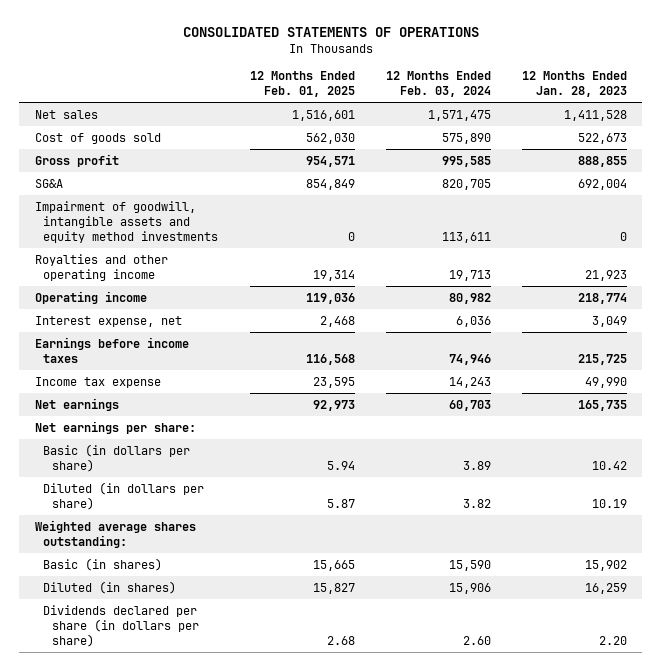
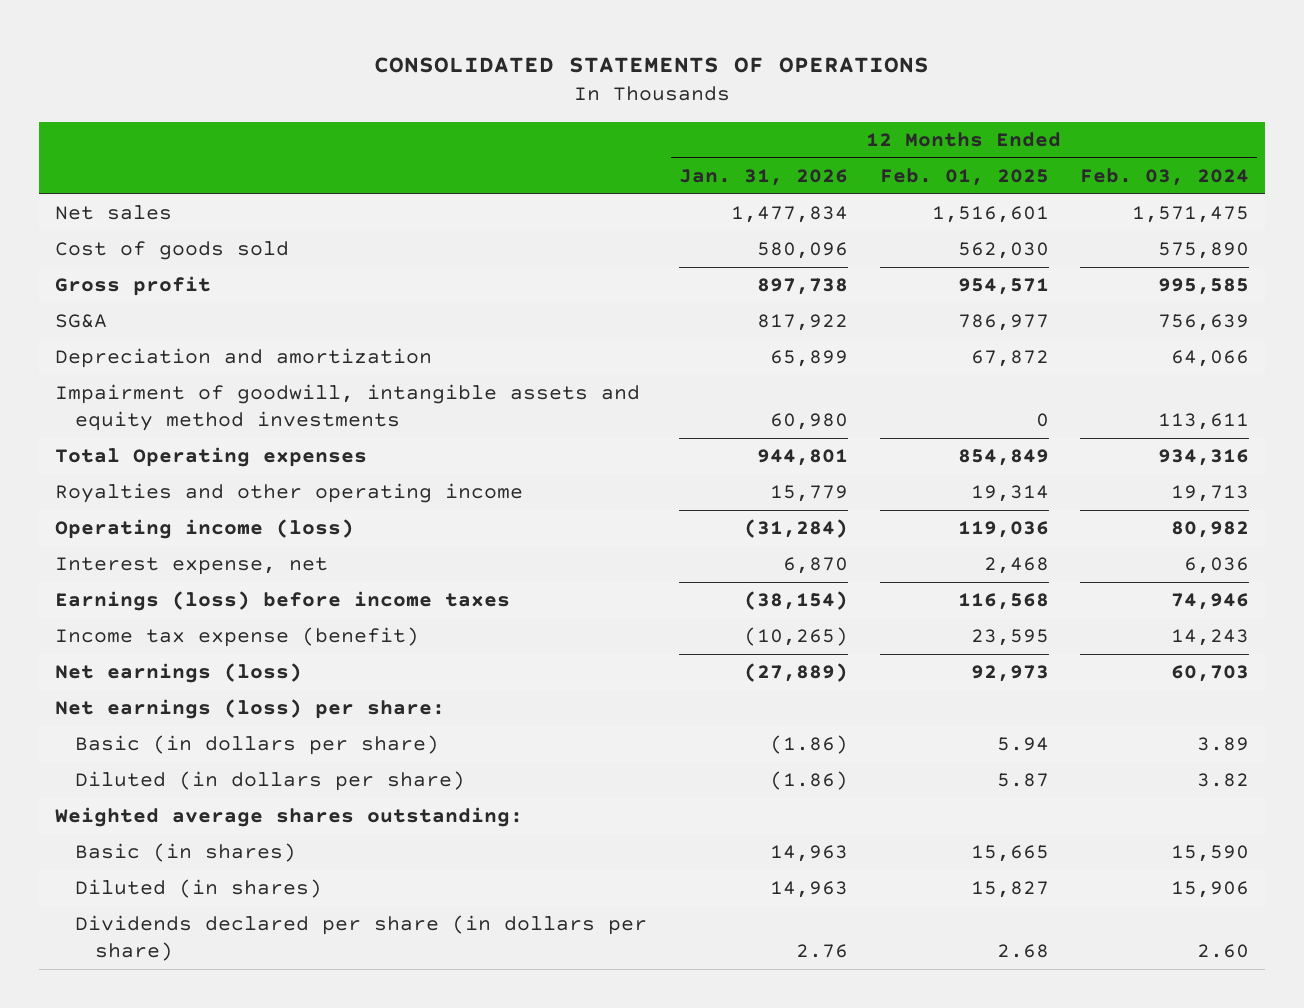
[521,71,627,98] 12 Months Ended Jan. 28, 2023 -> none
none -> [678,168,848,186] Jan. 31, 2026
[305,178,355,190] 854,849 -> [957,314,1049,332] 786,977
[441,178,491,190] 820,705 -> [1158,314,1250,332] 756,639
none -> [54,348,432,369] Depreciation and amortization
none -> [54,447,367,468] Total Operating expenses
[34,290,147,304] Operating income -> [54,519,354,540] Operating income (loss)
[34,336,189,363] Earnings before income taxes -> [54,591,510,612] Earnings (loss) before income taxes
[34,376,161,388] Income tax expense -> [54,627,419,648] Income tax expense (benefit)
[34,397,119,411] Net earnings -> [54,663,302,684] Net earnings (loss)
[34,420,196,434] Net earnings per share: -> [54,699,445,720] Net earnings (loss) per share:

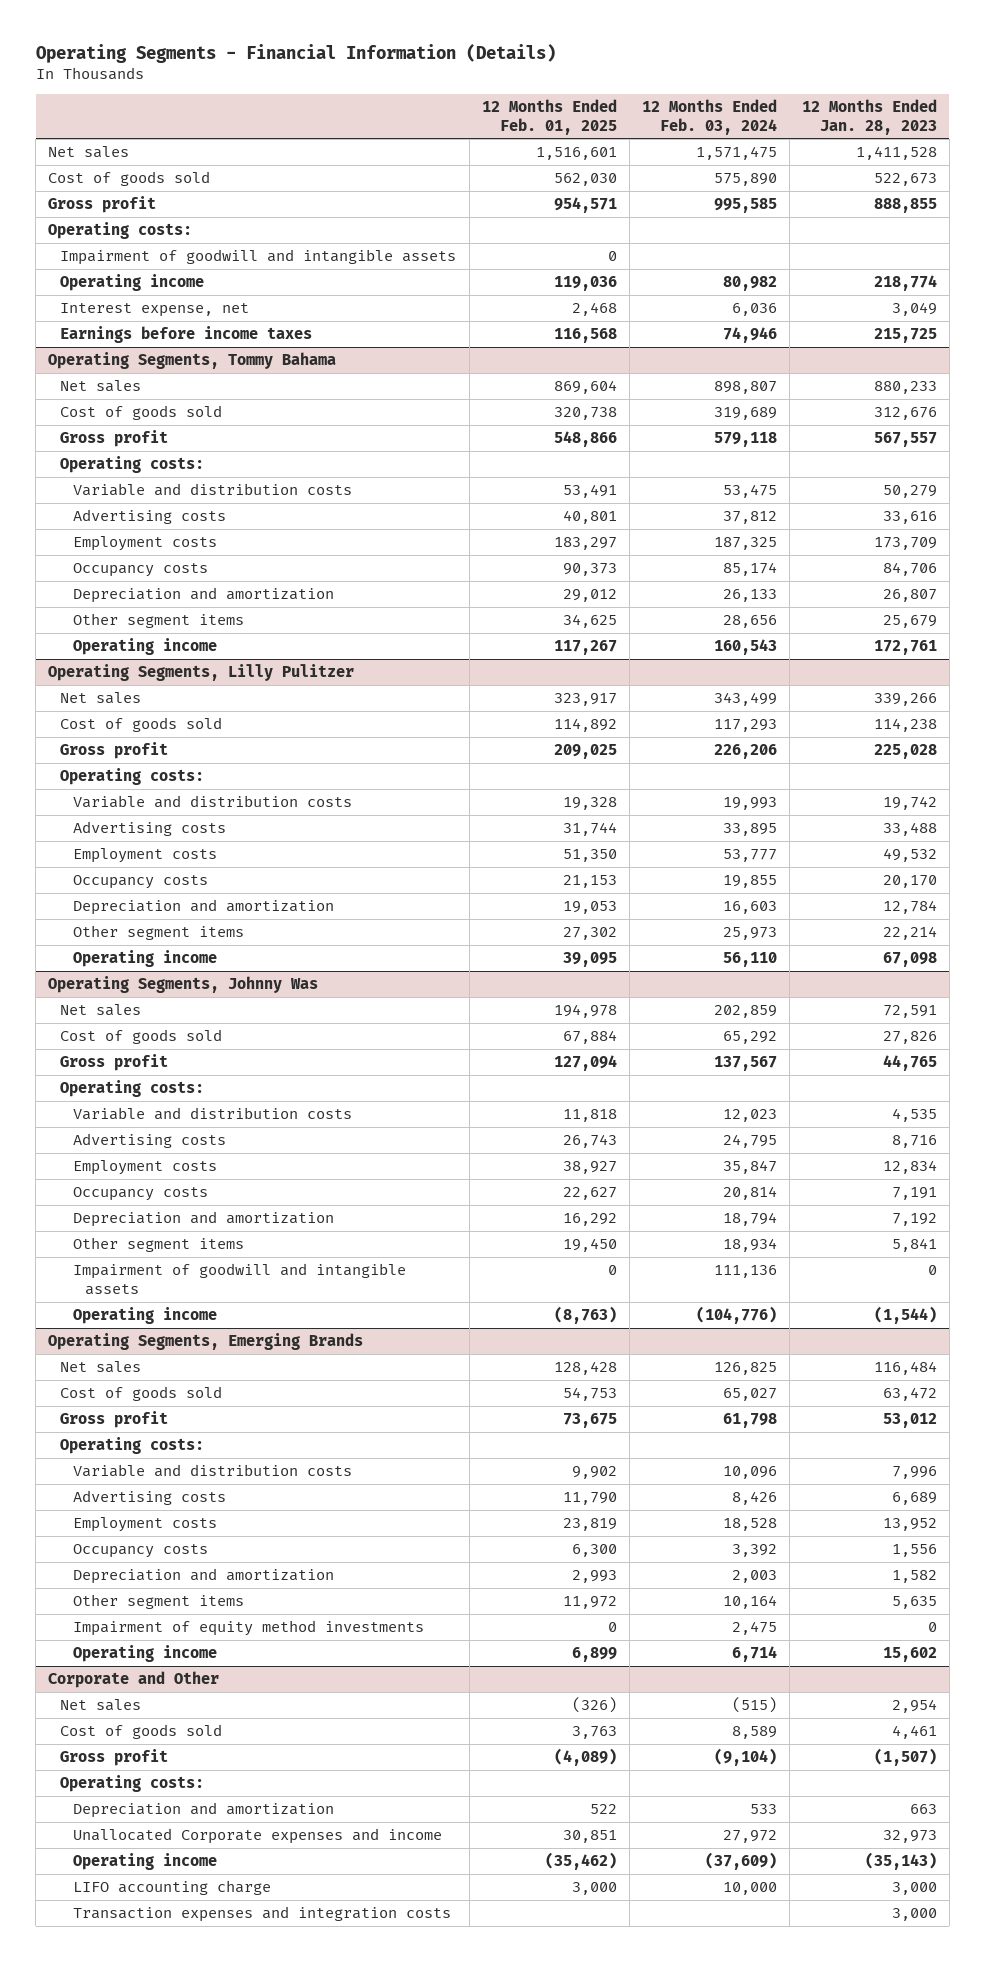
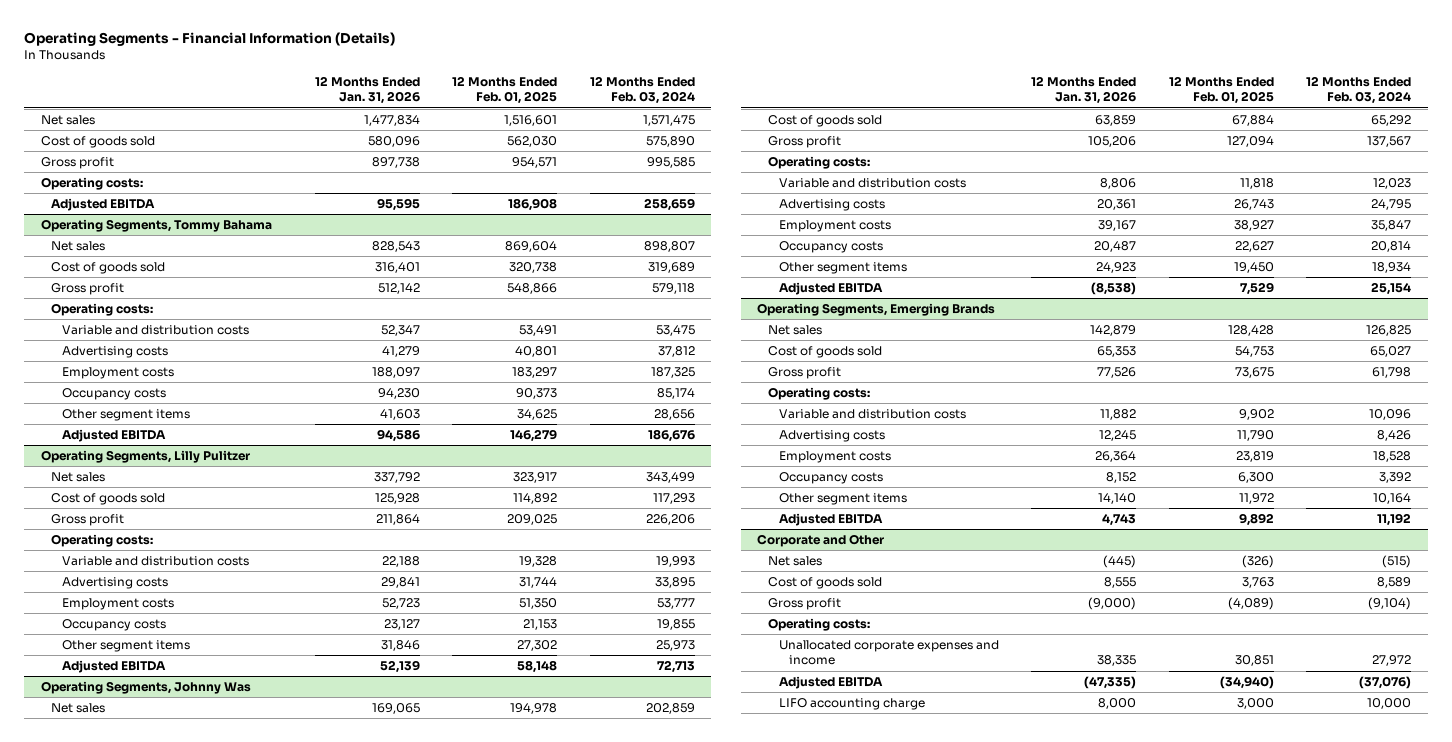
[801,98,937,135] 12 Months Ended Jan. 28, 2023 -> none
none -> [314,75,420,105] 12 Months Ended Jan. 31, 2026
[60,249,457,266] Impairment of goodwill and intangible assets -> none
[60,274,205,292] Operating income -> none
[60,303,250,318] Interest expense, net -> none
[60,326,313,344] Earnings before income taxes -> none
none -> [51,198,156,212] Adjusted EBITDA
[72,587,334,604] Depreciation and amortization -> none
[72,638,217,656] Operating income -> none
none -> [62,429,167,443] Adjusted EBITDA
[72,899,334,916] Depreciation and amortization -> none
[72,950,217,968] Operating income -> none
none -> [62,660,167,674] Adjusted EBITDA
[72,1211,334,1228] Depreciation and amortization -> none
[72,1263,406,1296] Impairment of goodwill and intangible assets -> none
[72,1307,217,1325] Operating income -> none
none -> [778,282,883,296] Adjusted EBITDA
[72,1568,334,1585] Depreciation and amortization -> none
[72,1620,424,1637] Impairment of equity method investments -> none
[72,1645,217,1663] Operating income -> none
none -> [778,513,883,527] Adjusted EBITDA
[72,1802,334,1819] Depreciation and amortization -> none
[72,1853,217,1871] Operating income -> none
[72,1828,442,1845] Unallocated Corporate expenses and income -> [778,640,999,666] Unallocated corporate expenses and income
none -> [778,676,883,690] Adjusted EBITDA
[72,1906,451,1923] Transaction expenses and integration costs -> none

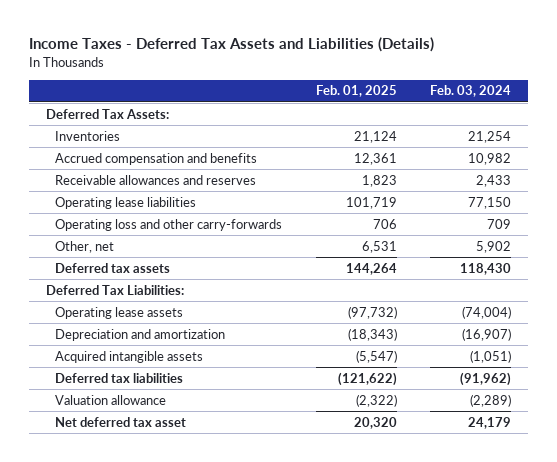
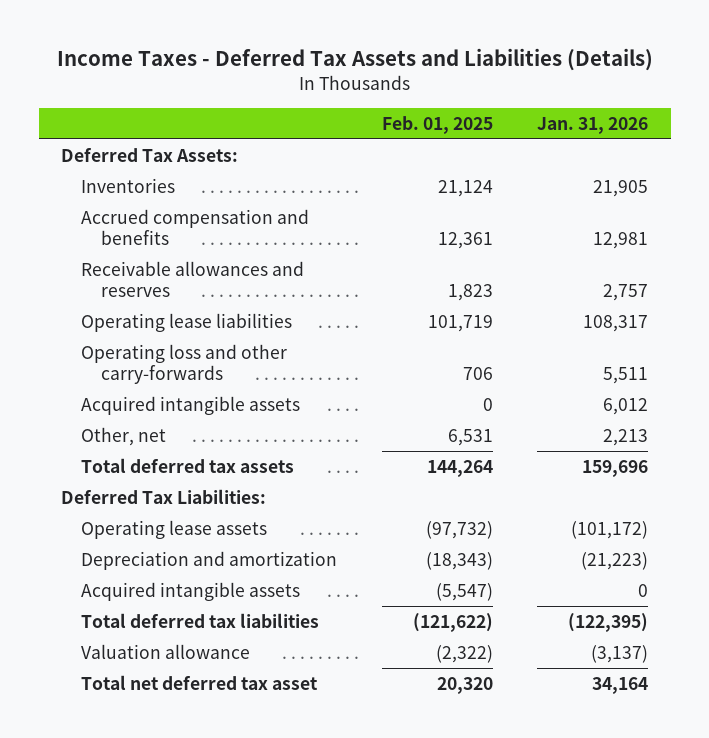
[430,85,512,98] Feb. 03, 2024 -> none
none -> [537,116,649,134] Jan. 31, 2026
none -> [80,395,300,415] Acquired intangible assets
[55,262,171,273] Deferred tax assets -> [80,457,294,473] Total deferred tax assets
[55,372,184,383] Deferred tax liabilities -> [80,612,319,628] Total deferred tax liabilities
[55,416,187,427] Net deferred tax asset -> [80,674,318,690] Total net deferred tax asset

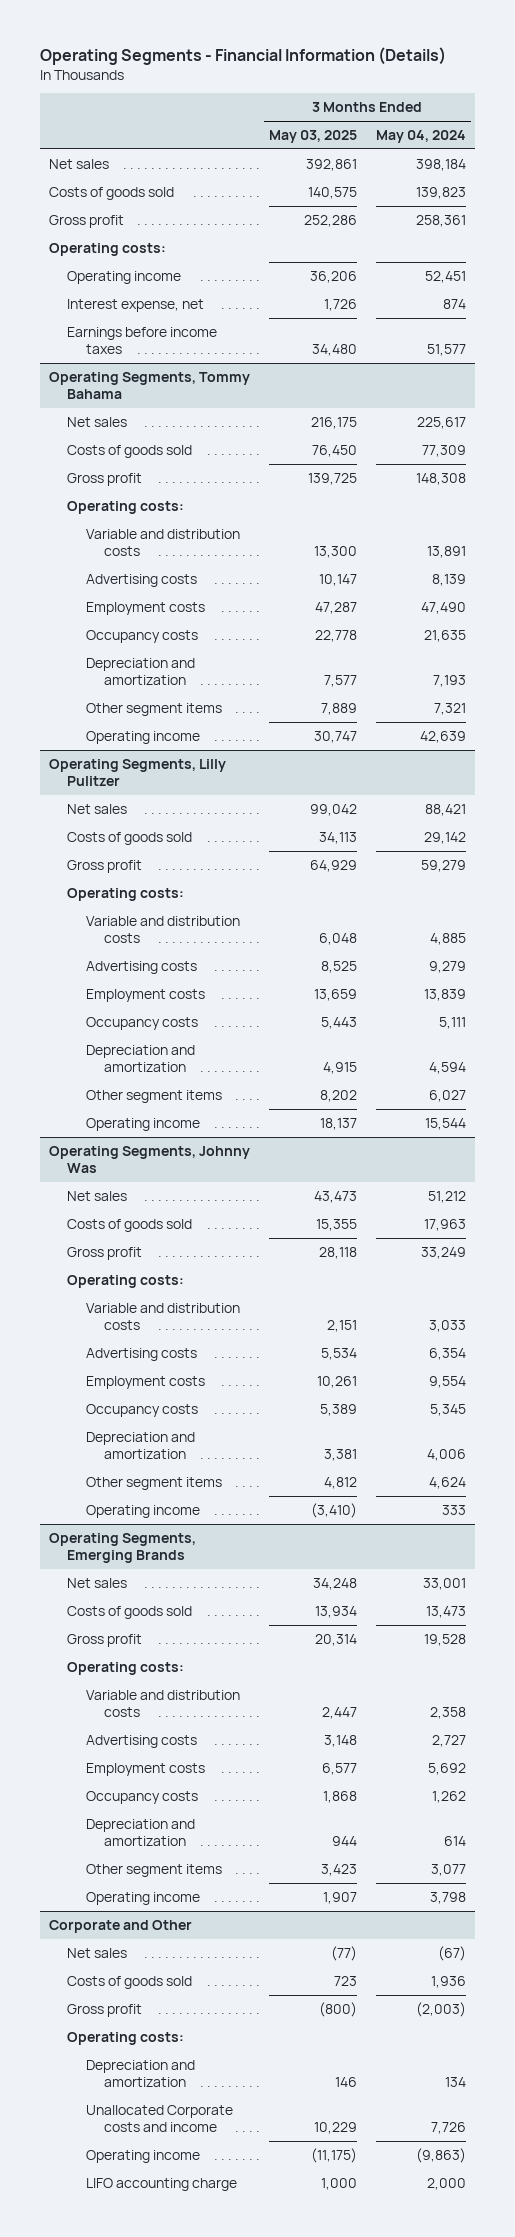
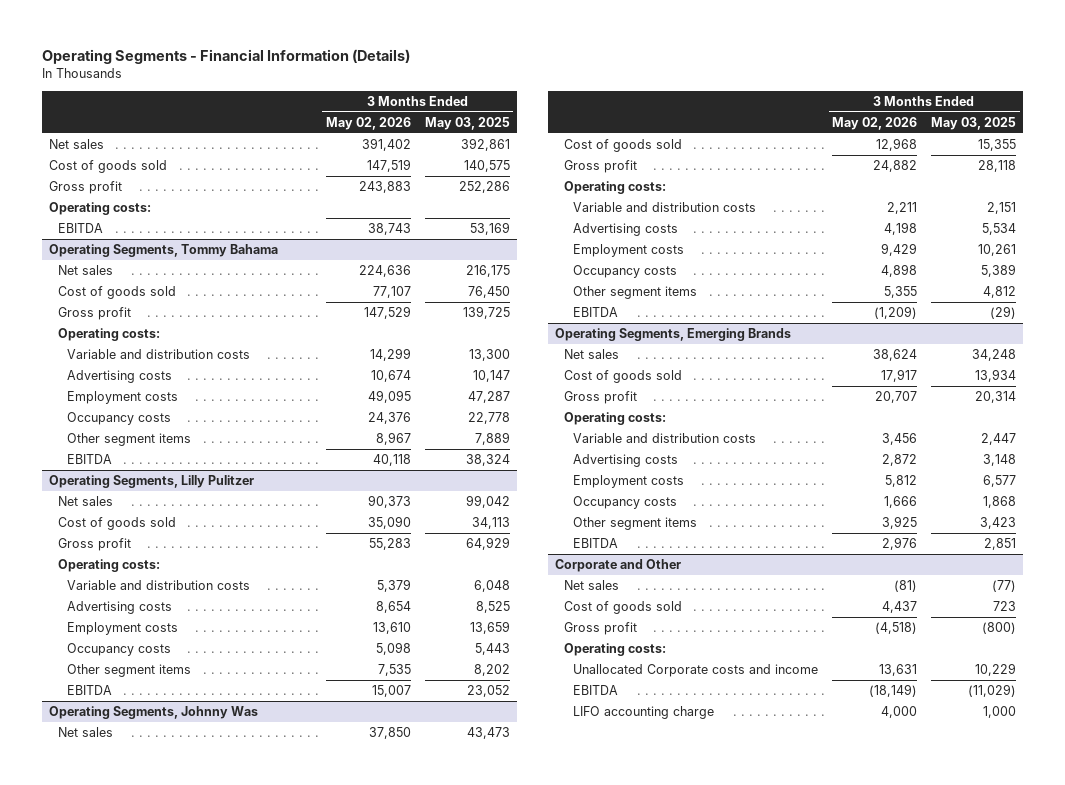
[375,130,466,144] May 04, 2024 -> none
none -> [325,116,411,130] May 02, 2026
[49,186,175,200] Costs of goods sold -> [48,160,167,174] Cost of goods sold
[67,270,182,284] Operating income -> none
[67,298,205,312] Interest expense, net -> none
[67,326,218,355] Earnings before income taxes -> none
none -> [57,223,103,234] EBITDA
[67,444,193,458] Costs of goods sold -> [57,286,176,300] Cost of goods sold
[85,657,195,686] Depreciation and amortization -> none
[85,730,200,744] Operating income -> none
none -> [67,454,113,465] EBITDA
[67,831,193,845] Costs of goods sold -> [57,517,176,531] Cost of goods sold
[85,1044,195,1073] Depreciation and amortization -> none
[85,1117,200,1131] Operating income -> none
none -> [67,685,113,696] EBITDA
[67,1218,193,1232] Costs of goods sold -> [564,139,683,153] Cost of goods sold
[85,1431,195,1460] Depreciation and amortization -> none
[85,1504,200,1518] Operating income -> none
none -> [573,307,619,318] EBITDA
[67,1605,193,1619] Costs of goods sold -> [564,370,683,384] Cost of goods sold
[85,1818,195,1847] Depreciation and amortization -> none
[85,1891,200,1905] Operating income -> none
none -> [573,538,619,549] EBITDA
[67,1975,193,1989] Costs of goods sold -> [564,601,683,615] Cost of goods sold
[85,2059,195,2088] Depreciation and amortization -> none
[85,2149,200,2163] Operating income -> none
none -> [573,685,619,696] EBITDA

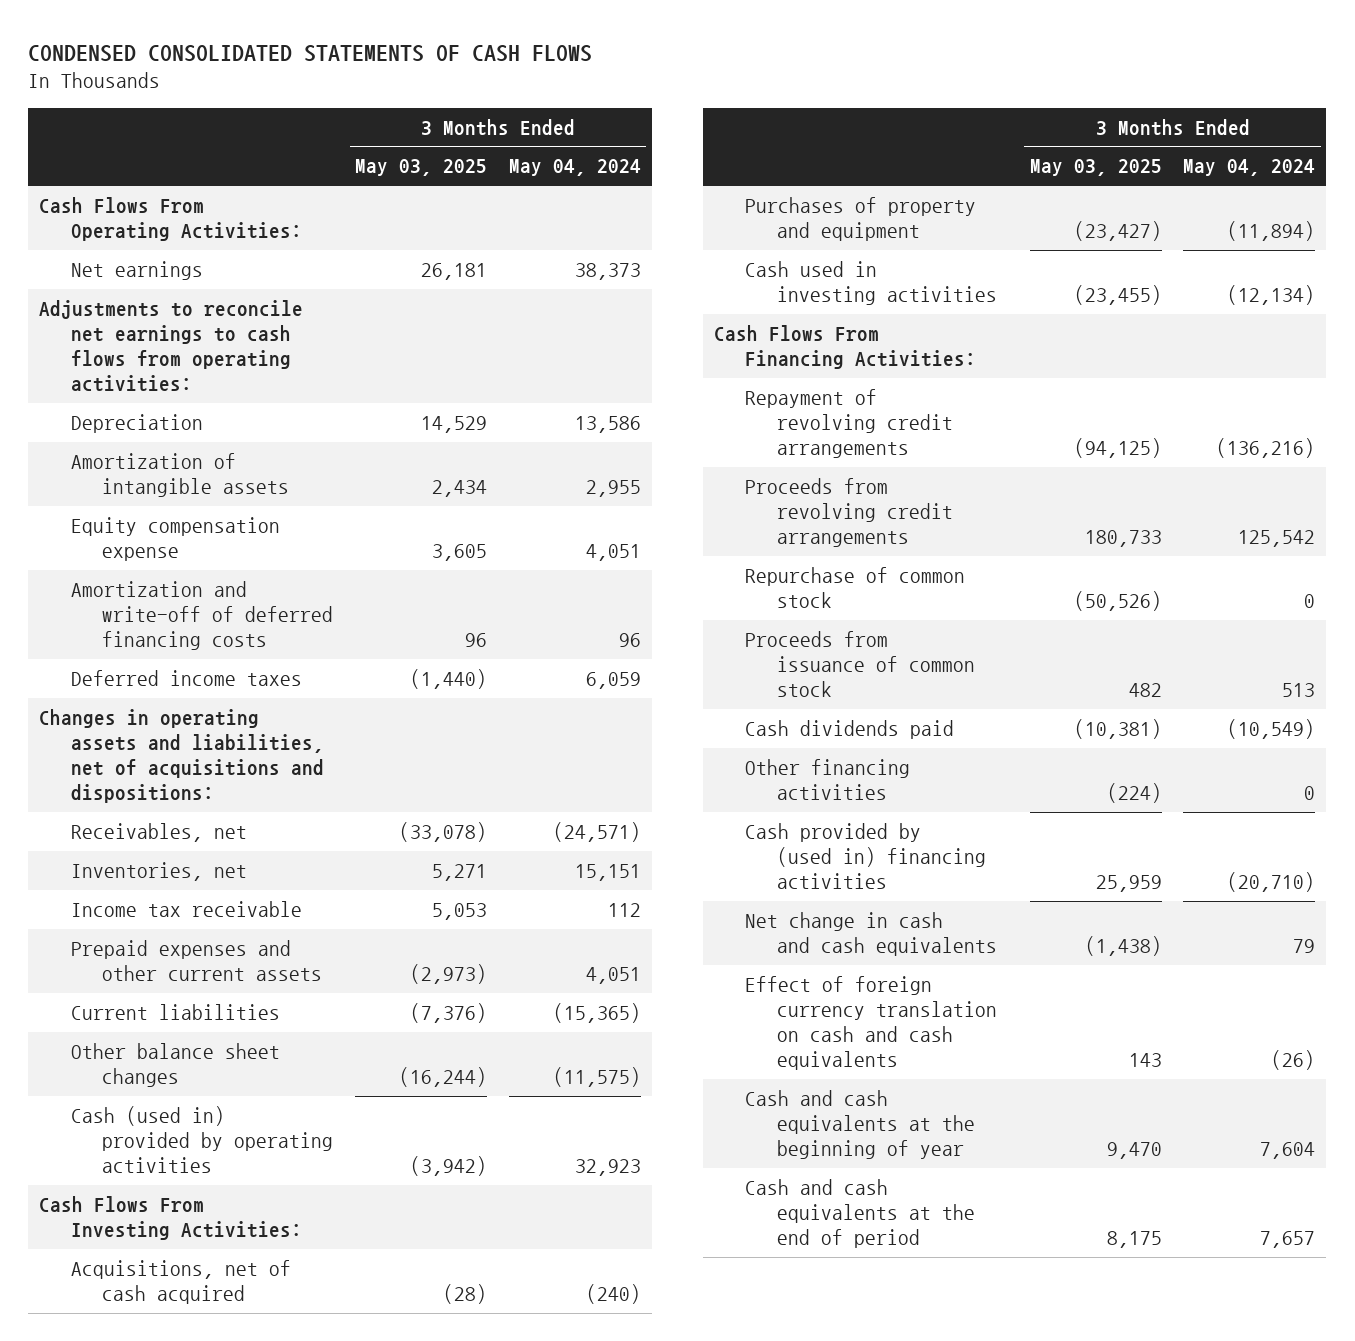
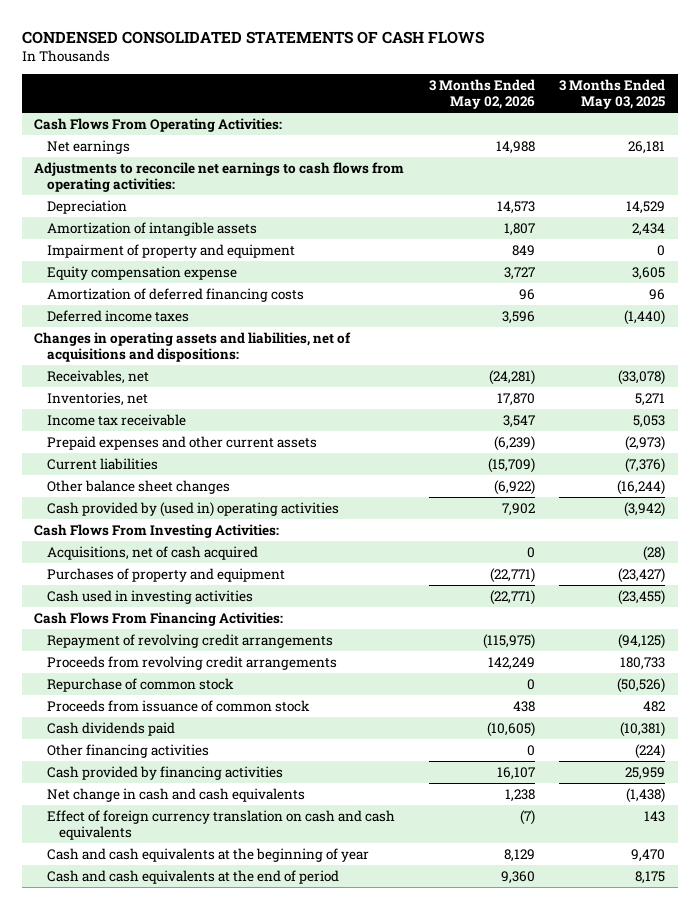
[508,159,641,177] May 04, 2024 -> none
none -> [428,79,535,110] 3 Months Ended May 02, 2026
none -> [46,244,295,259] Impairment of property and equipment
[70,580,334,650] Amortization and write-off of deferred financing costs -> [46,288,304,303] Amortization of deferred financing costs
[70,1105,334,1173] Cash (used in) provided by operating activities -> [46,502,339,518] Cash provided by (used in) operating activities
[745,822,986,889] Cash provided by (used in) financing activities -> [46,766,283,781] Cash provided by financing activities

